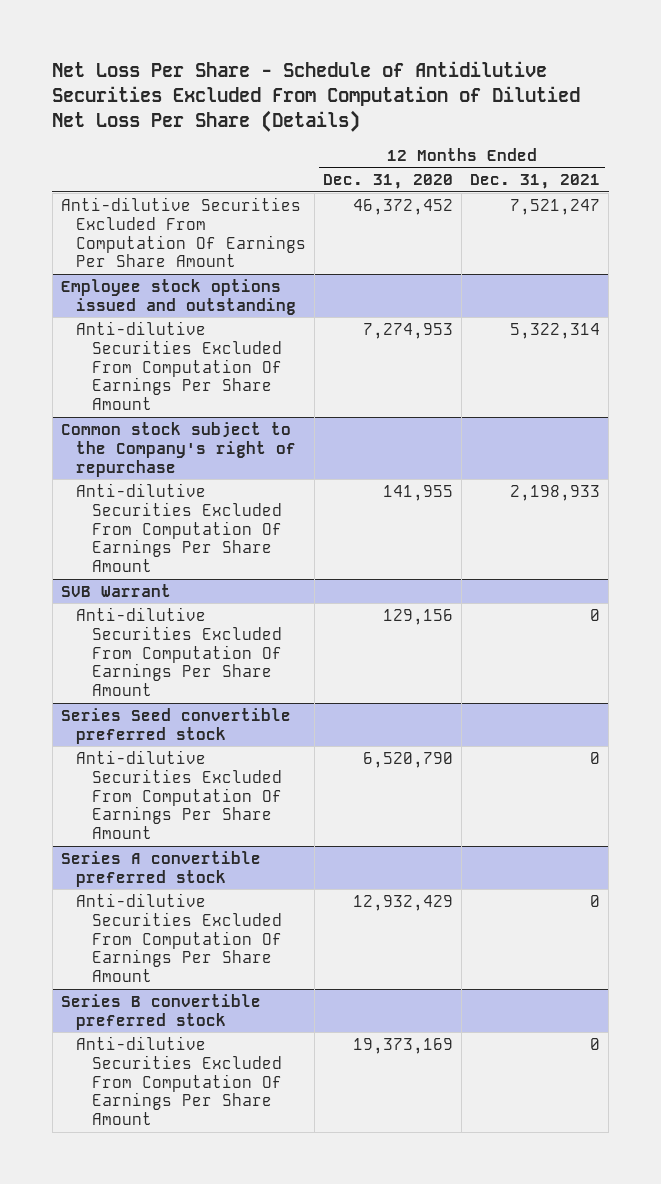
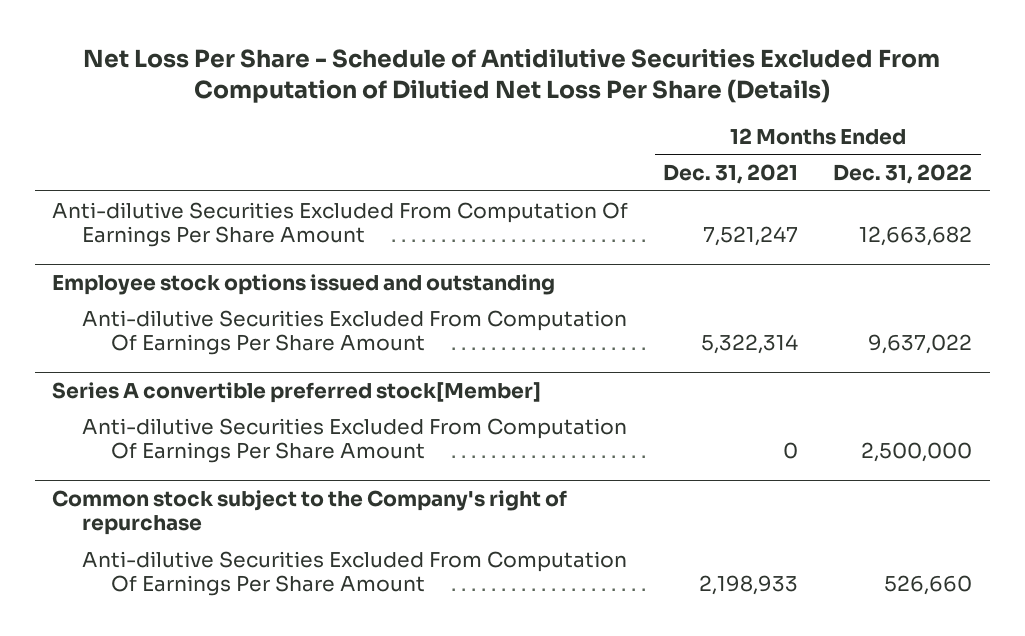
[323,174,454,190] Dec. 31, 2020 -> none
none -> [833,164,973,185] Dec. 31, 2022
none -> [52,381,542,403] Series A convertible preferred stock[Member]
none -> [81,417,627,463] Anti-dilutive Securities Excluded From Computation Of Earnings Per Share Amount
[60,583,171,597] SVB Warrant -> none
[76,606,282,697] Anti-dilutive Securities Excluded From Computation Of Earnings Per Share Amount -> none
[60,707,291,744] Series Seed convertible preferred stock -> none
[76,749,282,840] Anti-dilutive Securities Excluded From Computation Of Earnings Per Share Amount -> none
[60,850,261,887] Series A convertible preferred stock -> none
[76,892,282,983] Anti-dilutive Securities Excluded From Computation Of Earnings Per Share Amount -> none
[60,993,261,1030] Series B convertible preferred stock -> none
[76,1035,282,1126] Anti-dilutive Securities Excluded From Computation Of Earnings Per Share Amount -> none

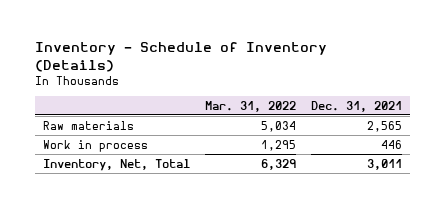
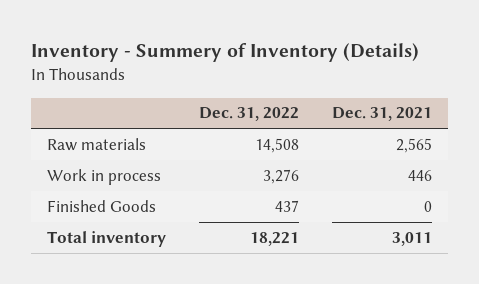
[35,42,328,72] Inventory - Schedule of Inventory (Details) -> [30,43,419,63] Inventory - Summery of Inventory (Details)
[204,100,296,112] Mar. 31, 2022 -> none
none -> [199,107,300,122] Dec. 31, 2022
none -> [47,199,157,212] Finished Goods
[42,158,190,171] Inventory, Net, Total -> [47,230,167,247] Total inventory

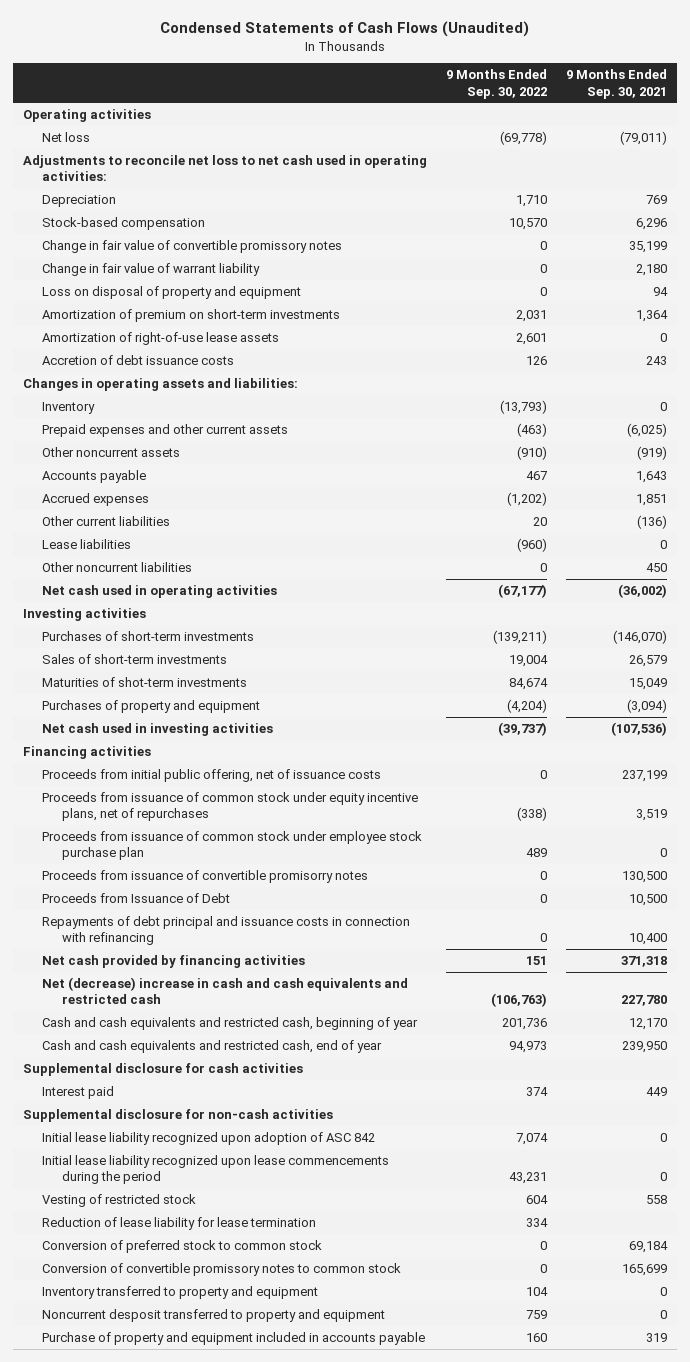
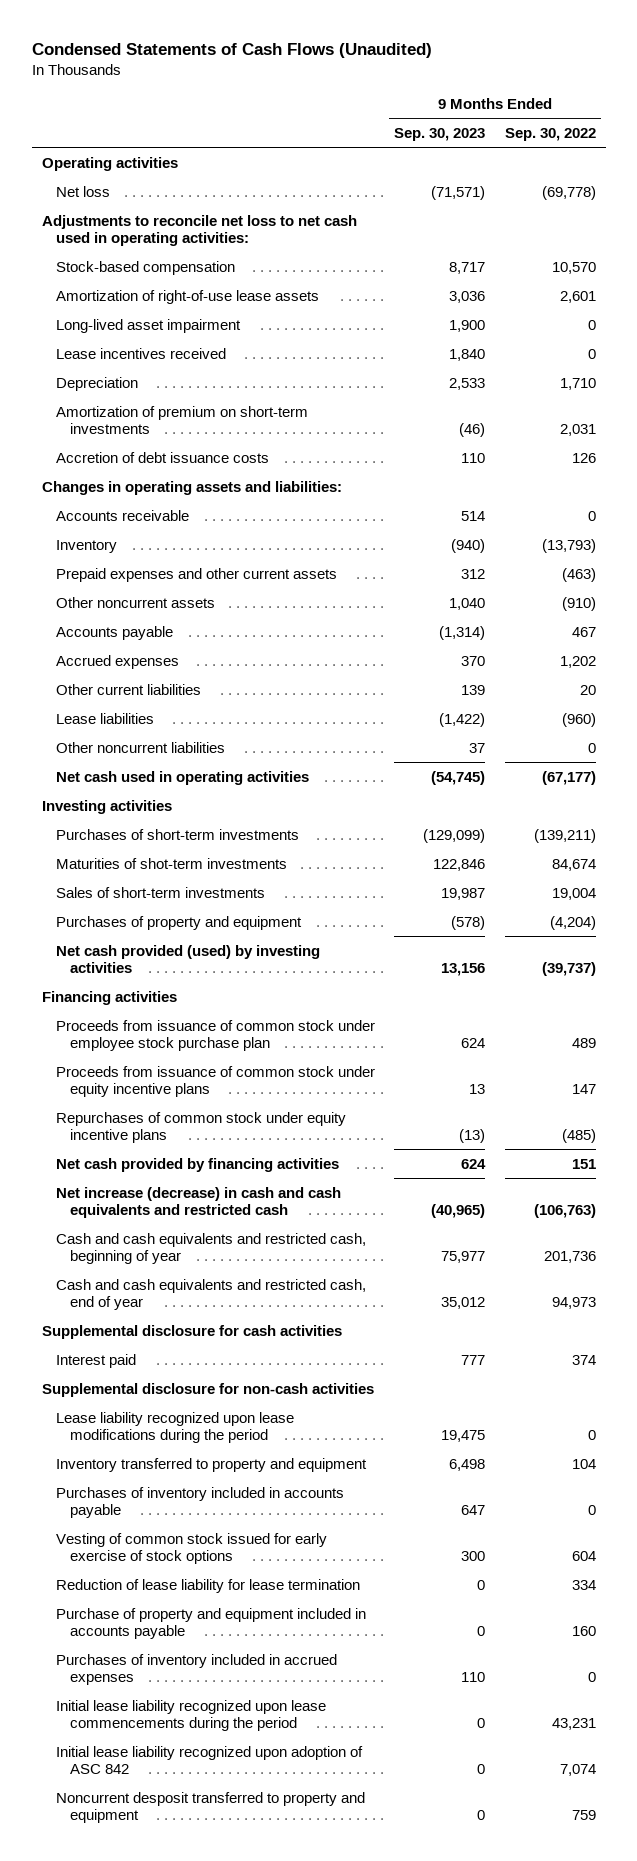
[566,69,668,99] 9 Months Ended Sep. 30, 2021 -> none
none -> [394,128,486,142] Sep. 30, 2023
[42,239,343,253] Change in fair value of convertible promissory notes -> none
[42,262,261,276] Change in fair value of warrant liability -> none
[42,285,302,299] Loss on disposal of property and equipment -> none
none -> [55,318,241,333] Long-lived asset impairment
none -> [55,347,226,359] Lease incentives received
[42,194,117,207] Depreciation -> [55,376,138,391] Depreciation
[42,308,341,322] Amortization of premium on short-term investments -> [55,405,308,434] Amortization of premium on short-term investments
none -> [55,509,189,521] Accounts receivable
[506,491,547,506] (1,202) -> [559,655,596,668] 1,202
[42,653,228,664] Sales of short-term investments -> [55,886,265,898] Sales of short-term investments
[42,722,274,736] Net cash used in investing activities -> [55,944,320,973] Net cash provided (used) by investing activities
[42,768,382,782] Proceeds from initial public offering, net of issuance costs -> none
[42,791,419,822] Proceeds from issuance of common stock under equity incentive plans, net of repurchases -> none
[42,869,369,883] Proceeds from issuance of convertible promisorry notes -> none
[42,892,231,903] Proceeds from Issuance of Debt -> none
[42,915,411,946] Repayments of debt principal and issuance costs in connection with refinancing -> none
none -> [55,1065,375,1097] Proceeds from issuance of common stock under equity incentive plans
none -> [55,1111,346,1143] Repurchases of common stock under equity incentive plans
[42,976,409,1005] Net (decrease) increase in cash and cash equivalents and restricted cash -> [55,1186,341,1218] Net increase (decrease) in cash and cash equivalents and restricted cash
[42,1193,197,1207] Vesting of restricted stock -> none
[42,1239,323,1253] Conversion of preferred stock to common stock -> none
[42,1262,402,1276] Conversion of convertible promissory notes to common stock -> none
none -> [55,1411,294,1443] Lease liability recognized upon lease modifications during the period
none -> [55,1486,344,1518] Purchases of inventory included in accounts payable
none -> [55,1532,327,1564] Vesting of common stock issued for early exercise of stock options
[42,1216,317,1230] Reduction of lease liability for lease termination -> [55,1578,360,1593] Reduction of lease liability for lease termination
none -> [55,1653,337,1685] Purchases of inventory included in accrued expenses
[42,1154,390,1185] Initial lease liability recognized upon lease commencements during the period -> [55,1699,326,1731] Initial lease liability recognized upon lease commencements during the period
[42,1131,376,1145] Initial lease liability recognized upon adoption of ASC 842 -> [55,1745,363,1774] Initial lease liability recognized upon adoption of ASC 842
[42,1308,386,1322] Noncurrent desposit transferred to property and equipment -> [55,1791,365,1823] Noncurrent desposit transferred to property and equipment

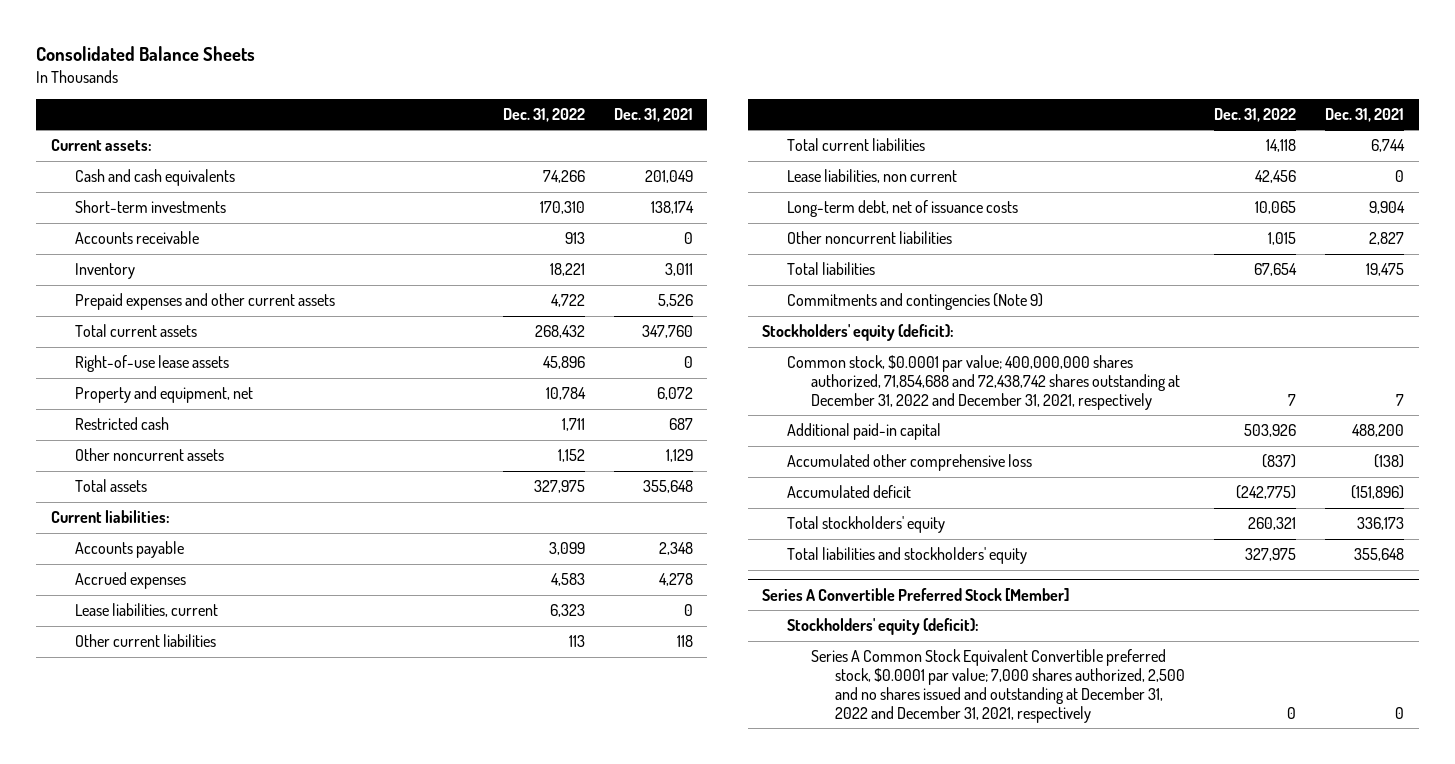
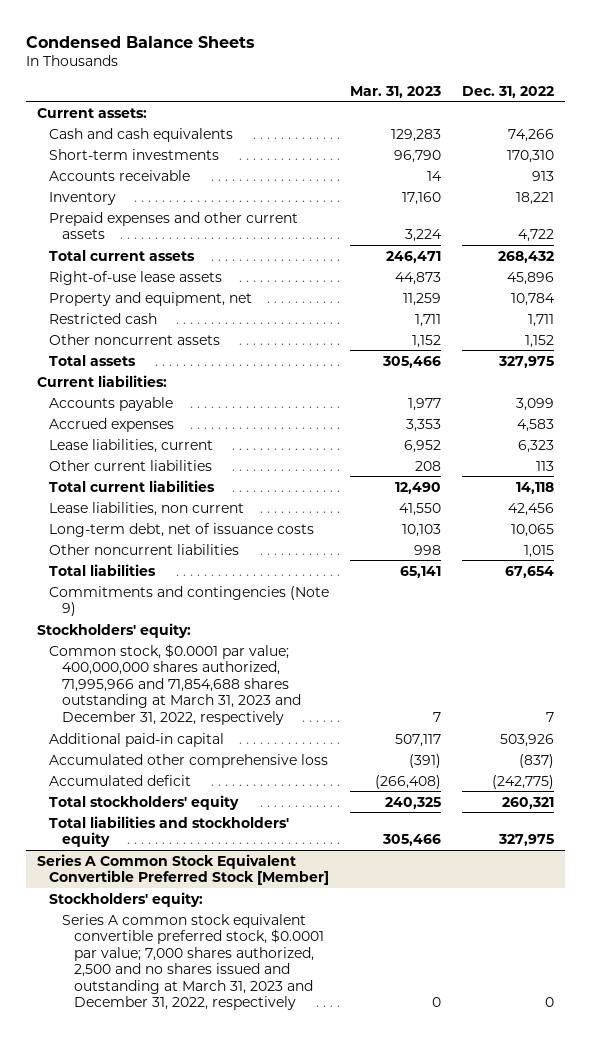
[36,46,256,62] Consolidated Balance Sheets -> [26,35,256,48] Condensed Balance Sheets
[613,107,693,122] Dec. 31, 2021 -> none
none -> [350,85,442,98] Mar. 31, 2023
[762,324,955,342] Stockholders' equity (deficit): -> [36,622,191,638] Stockholders' equity:
[786,355,1180,410] Common stock, $0.0001 par value; 400,000,000 shares authorized, 71,854,688 and 72,438,742 shares outstanding at December 31, 2022 and December 31, 2021, respectively -> [49,643,301,725] Common stock, $0.0001 par value; 400,000,000 shares authorized, 71,995,966 and 71,854,688 shares outstanding at March 31, 2023 and December 31, 2022, respectively
[762,587,1070,601] Series A Convertible Preferred Stock [Member] -> [36,853,330,886] Series A Common Stock Equivalent Convertible Preferred Stock [Member]
[786,618,979,636] Stockholders' equity (deficit): -> [49,891,204,907] Stockholders' equity:
[810,649,1186,723] Series A Common Stock Equivalent Convertible preferred stock, $0.0001 par value; 7,000 shares authorized, 2,500 and no shares issued and outstanding at December 31, 2022 and December 31, 2021, respectively -> [61,913,325,1011] Series A common stock equivalent convertible preferred stock, $0.0001 par value; 7,000 shares authorized, 2,500 and no shares issued and outstanding at March 31, 2023 and December 31, 2022, respectively

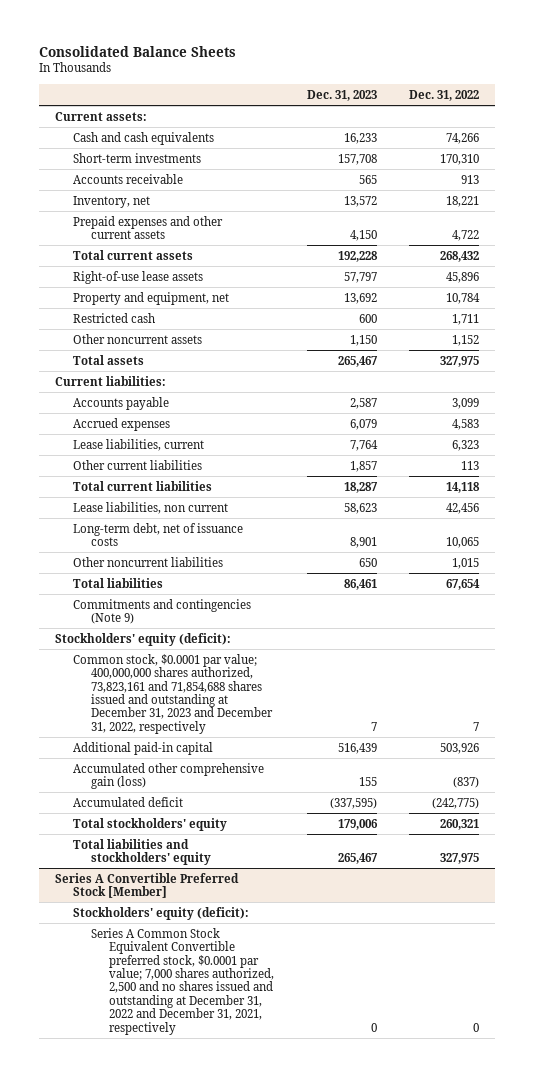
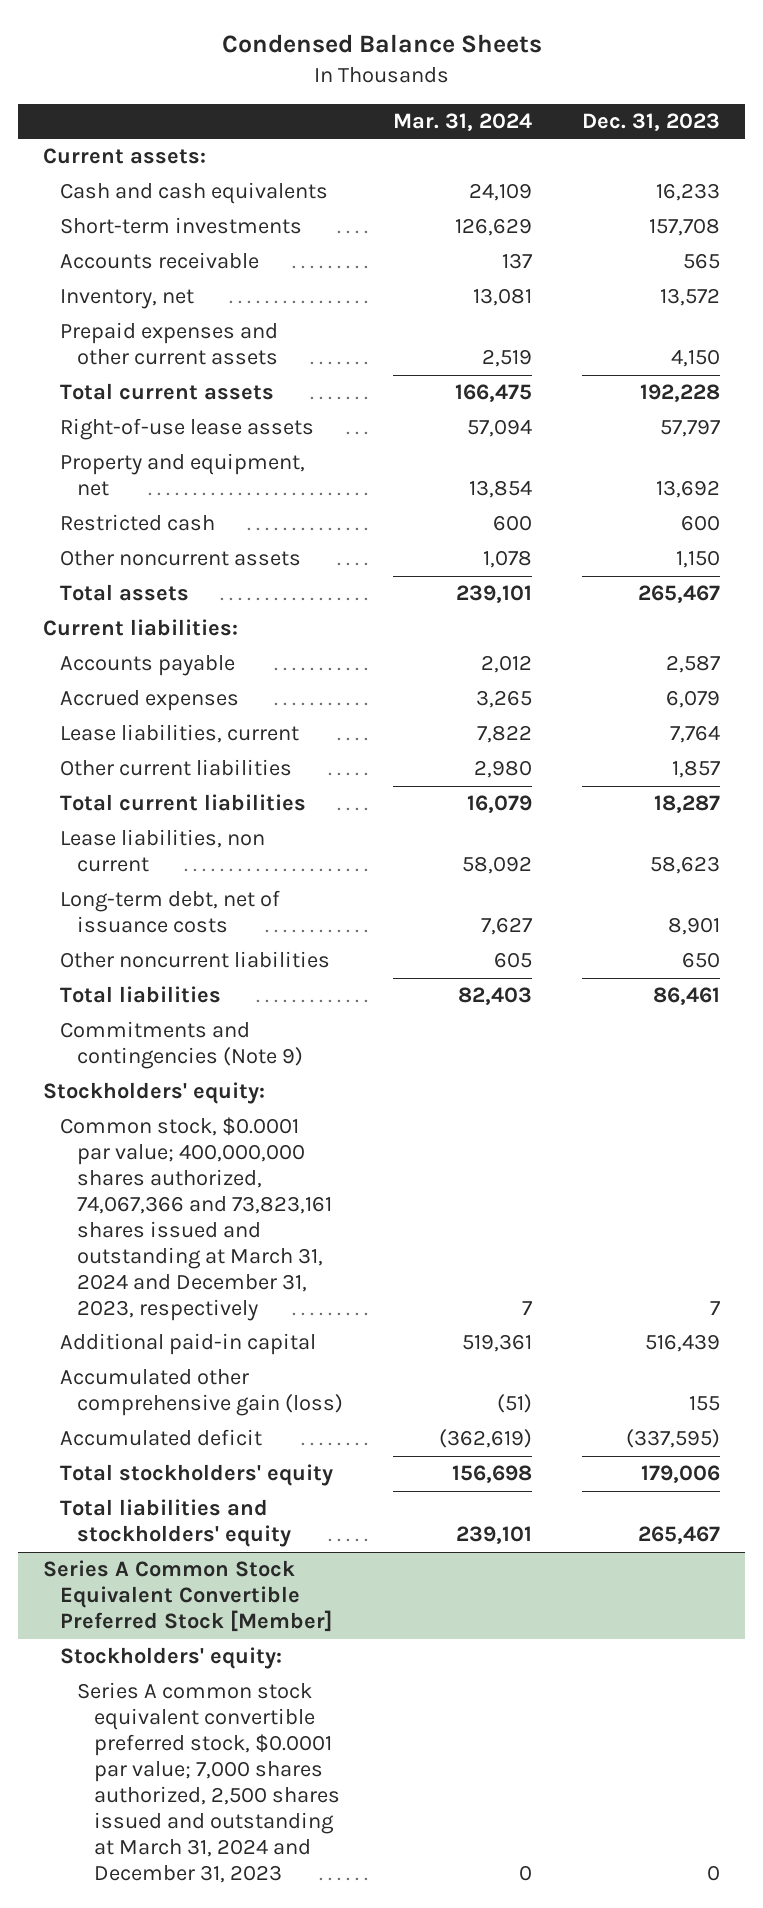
[38,45,236,57] Consolidated Balance Sheets -> [221,34,542,54] Condensed Balance Sheets
[408,89,479,101] Dec. 31, 2022 -> none
none -> [392,112,532,131] Mar. 31, 2024
[54,632,231,646] Stockholders' equity (deficit): -> [43,1082,266,1105] Stockholders' equity:
[72,653,274,734] Common stock, $0.0001 par value; 400,000,000 shares authorized, 73,823,161 and 71,854,688 shares issued and outstanding at December 31, 2023 and December 31, 2022, respectively -> [60,1117,332,1321] Common stock, $0.0001 par value; 400,000,000 shares authorized, 74,067,366 and 73,823,161 shares issued and outstanding at March 31, 2024 and December 31, 2023, respectively
[54,872,239,899] Series A Convertible Preferred Stock [Member] -> [43,1560,333,1633] Series A Common Stock Equivalent Convertible Preferred Stock [Member]
[72,906,249,920] Stockholders' equity (deficit): -> [60,1647,283,1670] Stockholders' equity:
[91,927,275,1035] Series A Common Stock Equivalent Convertible preferred stock, $0.0001 par value; 7,000 shares authorized, 2,500 and no shares issued and outstanding at December 31, 2022 and December 31, 2021, respectively -> [76,1682,340,1883] Series A common stock equivalent convertible preferred stock, $0.0001 par value; 7,000 shares authorized, 2,500 shares issued and outstanding at March 31, 2024 and December 31, 2023

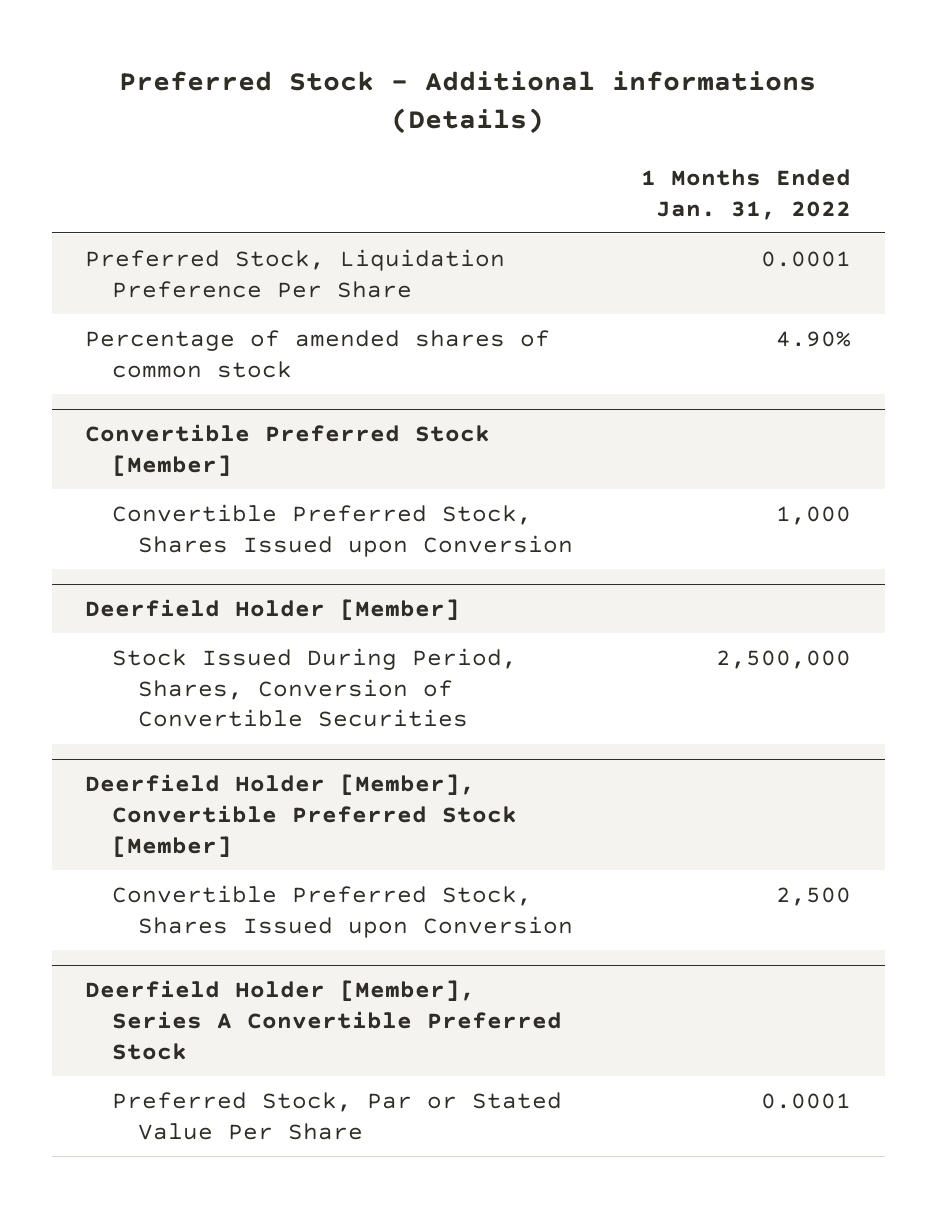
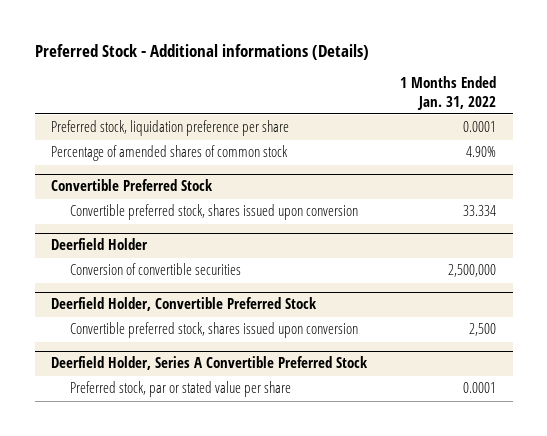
[85,248,506,298] Preferred Stock, Liquidation Preference Per Share -> [51,120,290,137] Preferred stock, liquidation preference per share
[85,424,491,476] Convertible Preferred Stock [Member] -> [51,179,214,192] Convertible Preferred Stock
[111,503,574,557] Convertible Preferred Stock, Shares Issued upon Conversion -> [69,204,358,221] Convertible preferred stock, shares issued upon conversion
[775,505,851,525] 1,000 -> [463,205,497,217] 33.334
[85,599,461,621] Deerfield Holder [Member] -> [51,238,149,251] Deerfield Holder
[111,647,517,728] Stock Issued During Period, Shares, Conversion of Convertible Securities -> [69,263,241,276] Conversion of convertible securities
[85,774,517,857] Deerfield Holder [Member], Convertible Preferred Stock [Member] -> [51,297,318,312] Deerfield Holder, Convertible Preferred Stock
[111,884,574,938] Convertible Preferred Stock, Shares Issued upon Conversion -> [69,322,358,339] Convertible preferred stock, shares issued upon conversion
[85,980,562,1060] Deerfield Holder [Member], Series A Convertible Preferred Stock -> [51,356,369,371] Deerfield Holder, Series A Convertible Preferred Stock
[111,1091,562,1140] Preferred Stock, Par or Stated Value Per Share -> [69,381,291,398] Preferred stock, par or stated value per share

